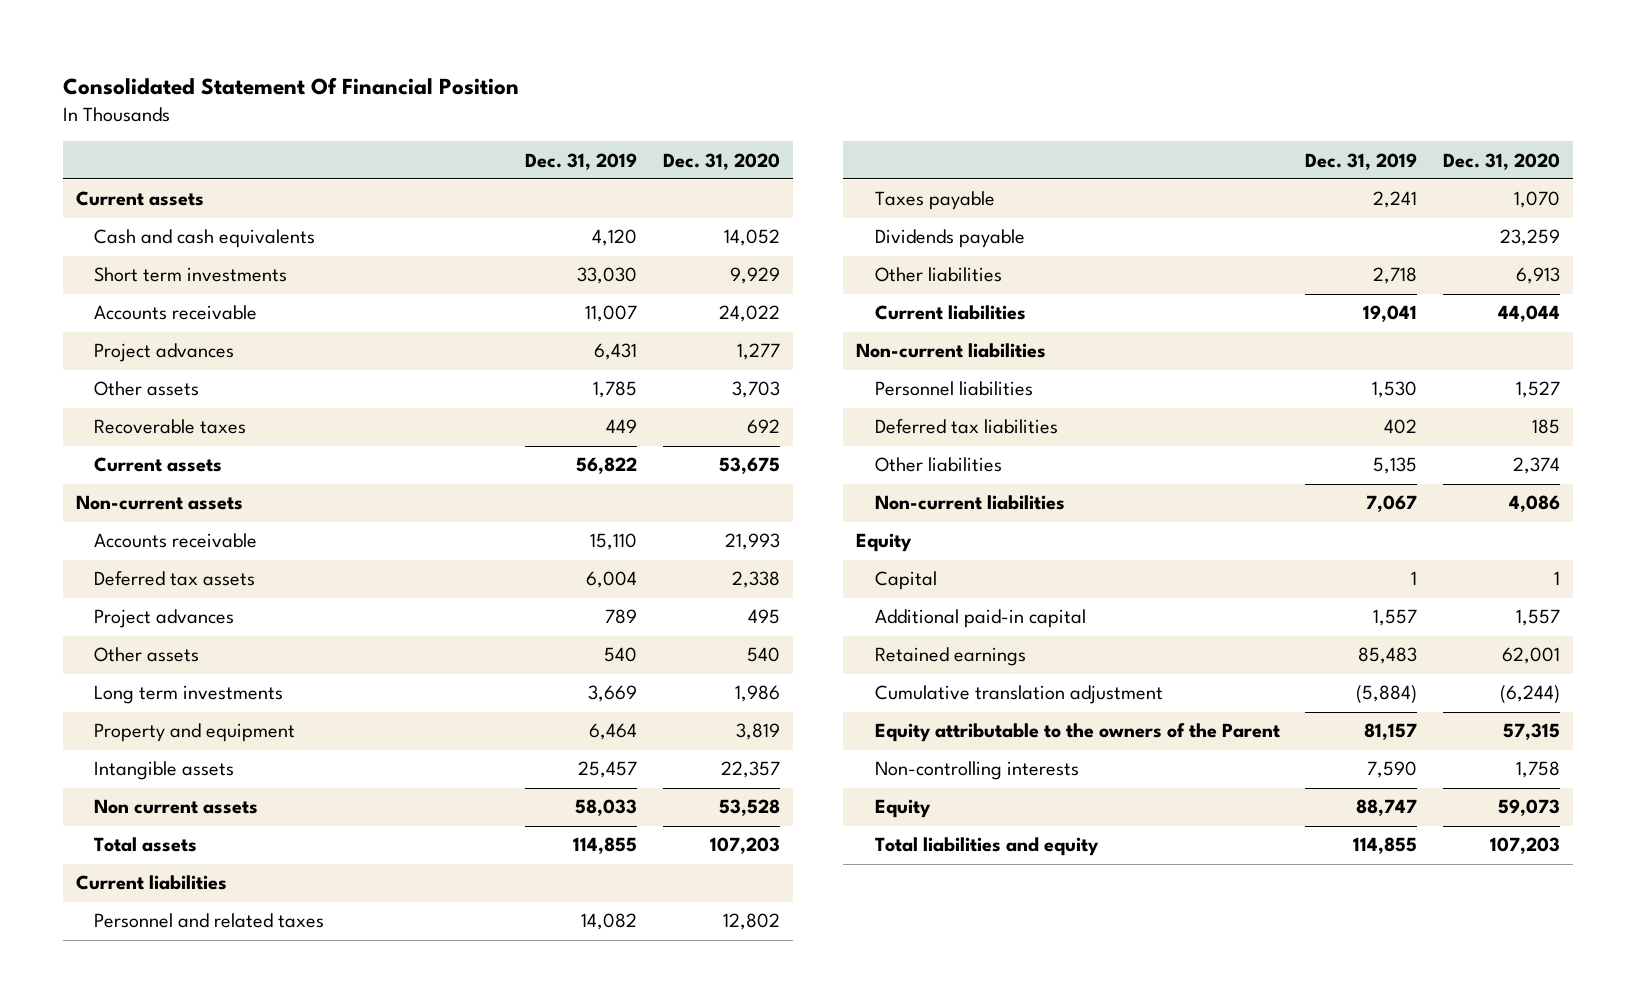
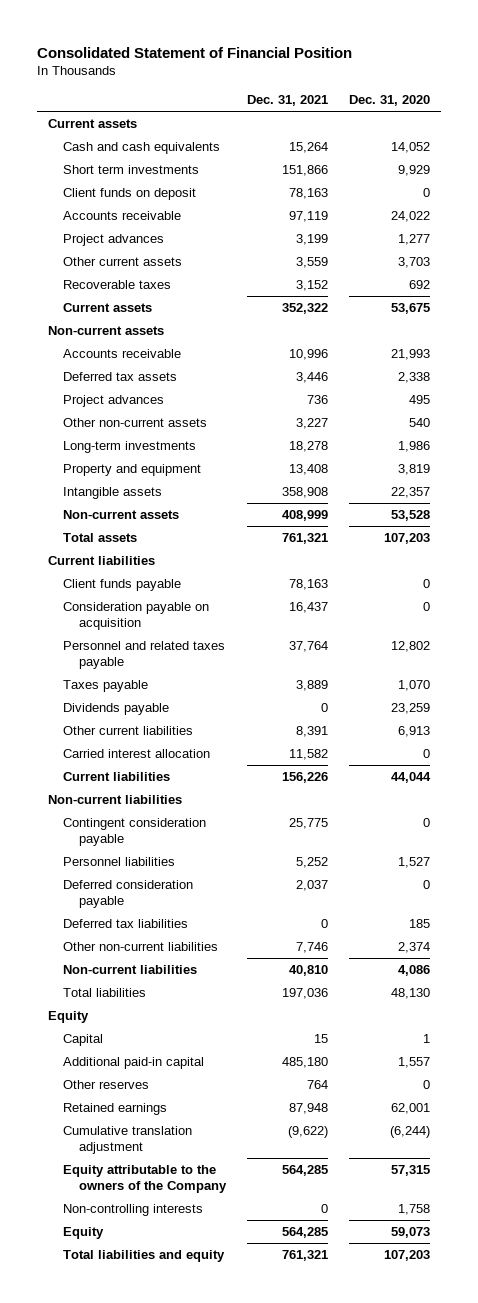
[62,77,519,96] Consolidated Statement Of Financial Position -> [37,46,353,58] Consolidated Statement of Financial Position
[525,152,638,170] Dec. 31, 2019 -> none
none -> [246,95,328,107] Dec. 31, 2021
none -> [63,188,197,201] Client funds on deposit
[94,381,200,397] Other assets -> [63,257,183,267] Other current assets
[94,647,200,663] Other assets -> [63,418,208,428] Other non-current assets
[94,685,284,705] Long term investments -> [63,441,197,454] Long-term investments
[94,799,259,815] Non current assets -> [63,510,180,520] Non-current assets
none -> [63,579,182,592] Client funds payable
none -> [63,602,210,631] Consideration payable on acquisition
[94,913,325,929] Personnel and related taxes -> [63,641,226,670] Personnel and related taxes payable
[874,267,1002,283] Other liabilities -> [63,726,194,736] Other current liabilities
none -> [63,749,211,759] Carried interest allocation
none -> [63,818,207,847] Contingent consideration payable
none -> [63,880,194,909] Deferred consideration payable
[874,457,1002,473] Other liabilities -> [63,942,219,952] Other non-current liabilities
none -> [63,988,147,998] Total liabilities
none -> [63,1080,150,1090] Other reserves
[874,723,1280,743] Equity attributable to the owners of the Parent -> [63,1165,227,1194] Equity attributable to the owners of the Company

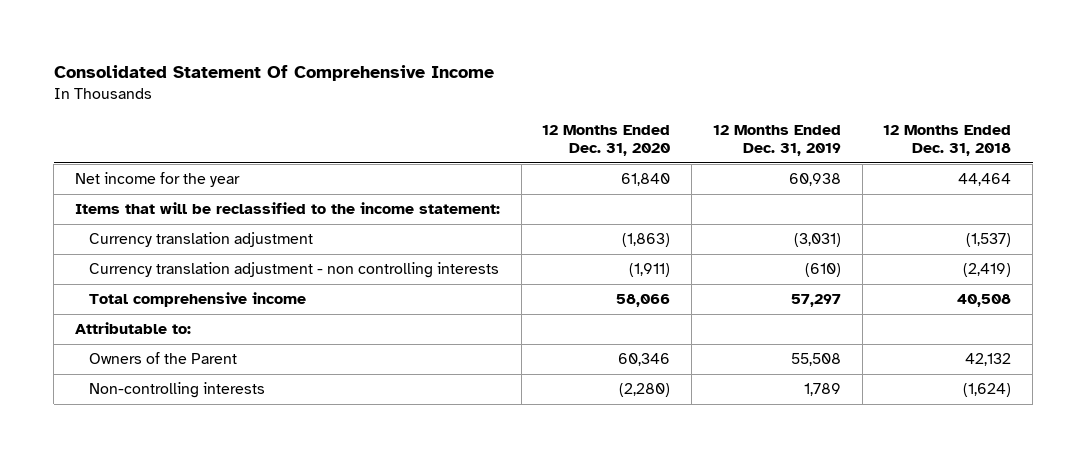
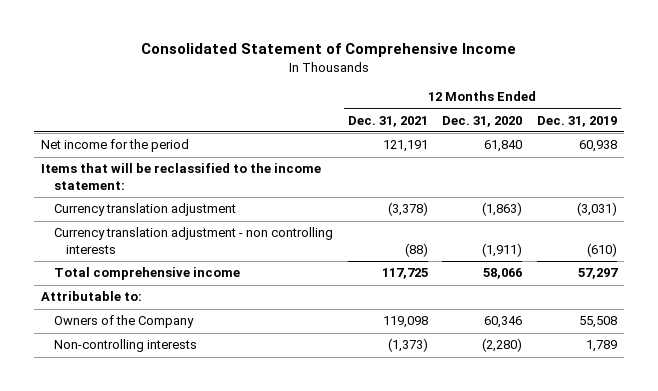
[53,65,494,82] Consolidated Statement Of Comprehensive Income -> [141,43,517,58] Consolidated Statement of Comprehensive Income
[883,124,1012,157] 12 Months Ended Dec. 31, 2018 -> none
none -> [347,115,428,127] Dec. 31, 2021
[75,172,241,188] Net income for the year -> [41,139,190,153] Net income for the period
[88,352,237,365] Owners of the Parent -> [53,315,194,329] Owners of the Company

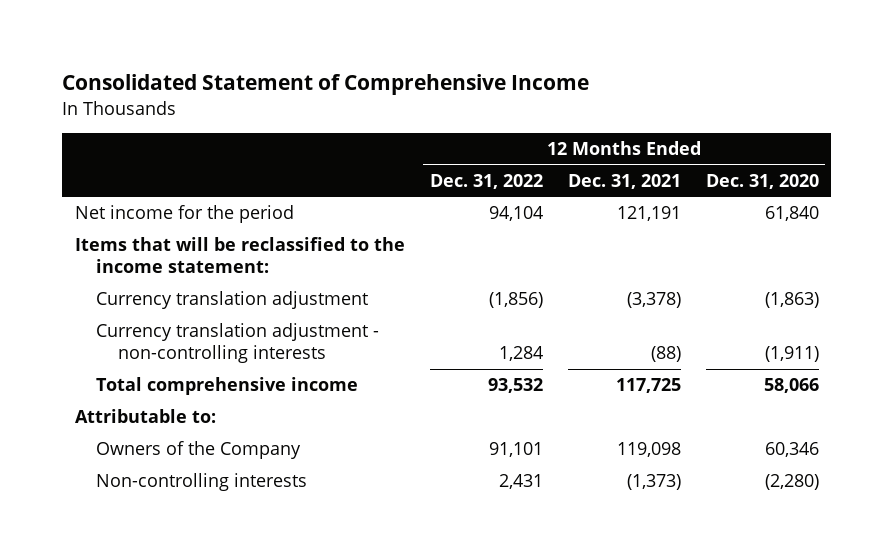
[536,115,617,127] Dec. 31, 2019 -> none
none -> [429,173,543,189] Dec. 31, 2022
[53,227,333,254] Currency translation adjustment - non controlling interests -> [96,323,380,364] Currency translation adjustment - non-controlling interests

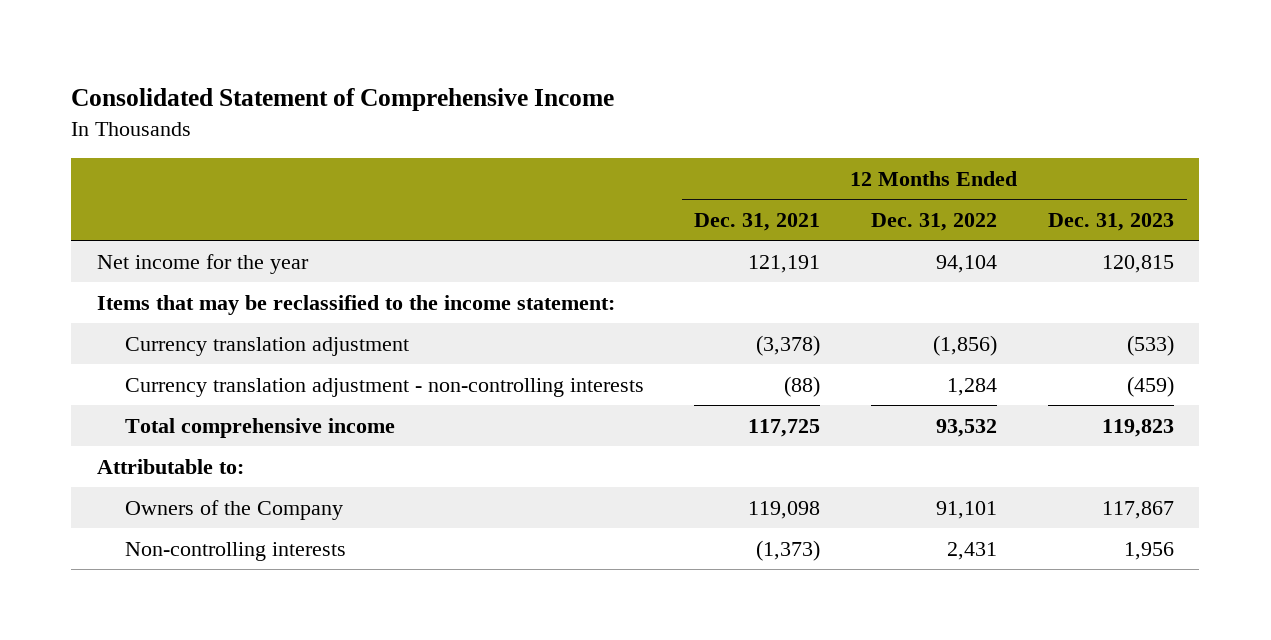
[705,173,819,189] Dec. 31, 2020 -> none
none -> [1047,212,1174,231] Dec. 31, 2023
[74,205,294,224] Net income for the period -> [96,253,309,274] Net income for the year
[74,237,405,274] Items that will be reclassified to the income statement: -> [96,294,615,315] Items that may be reclassified to the income statement:

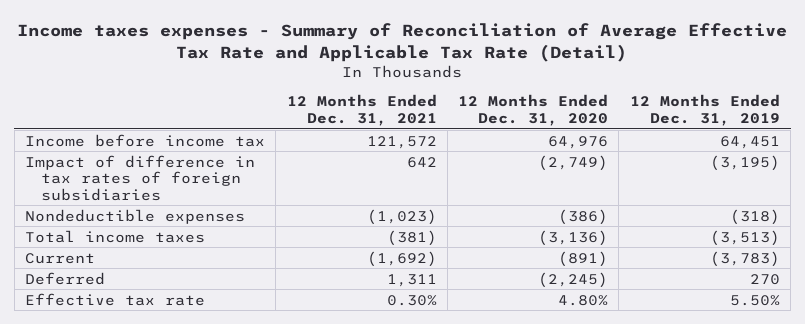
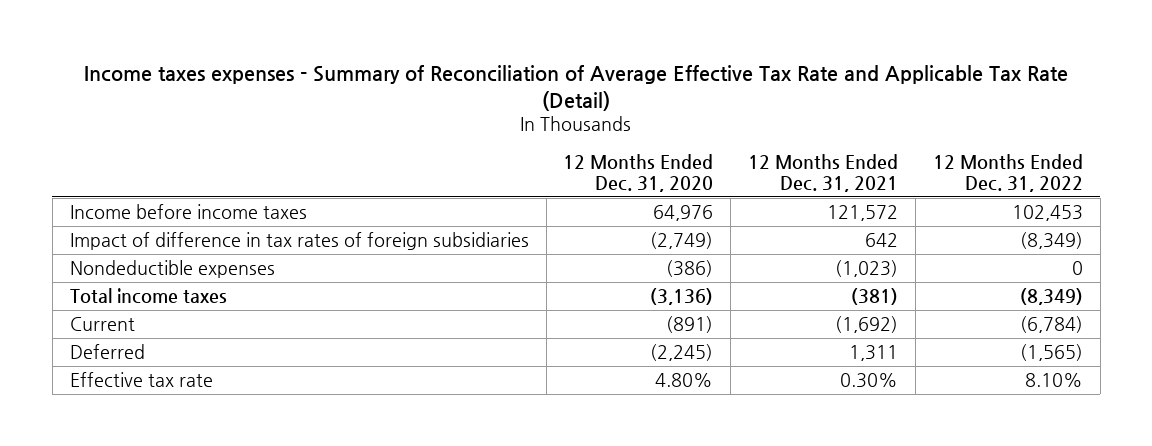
[629,94,780,126] 12 Months Ended Dec. 31, 2019 -> none
none -> [932,154,1083,192] 12 Months Ended Dec. 31, 2022
[24,133,265,147] Income before income tax -> [69,204,307,220] Income before income taxes

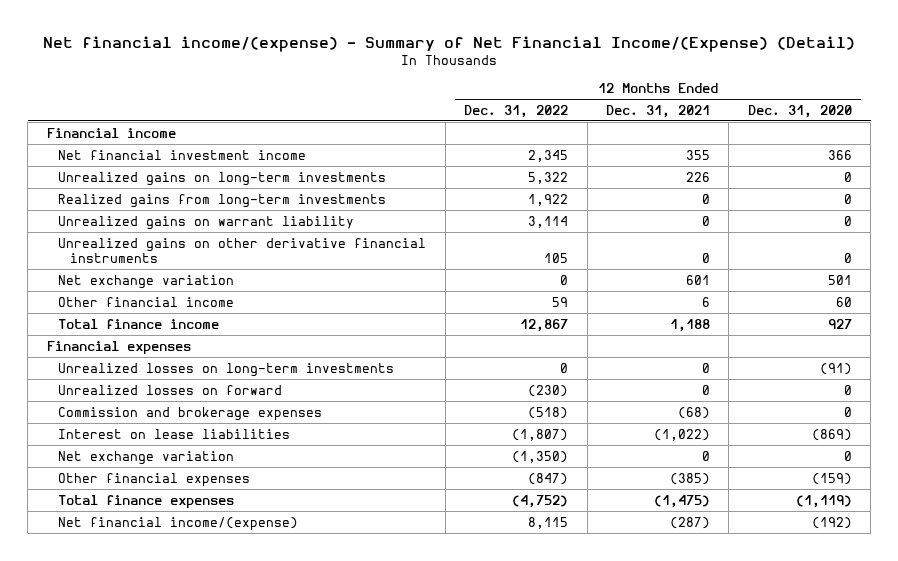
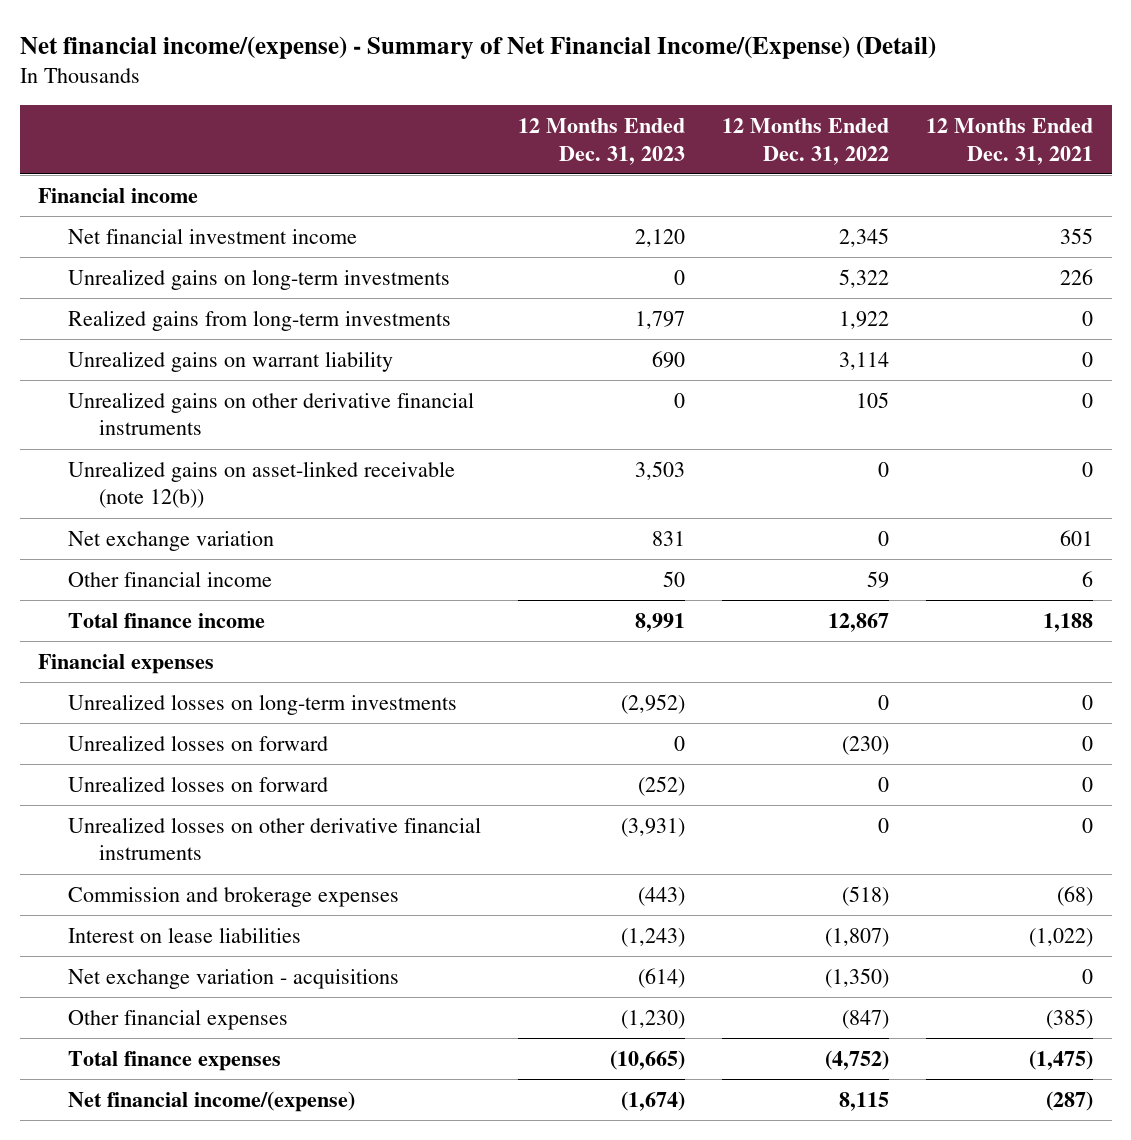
[747,104,852,118] Dec. 31, 2020 -> none
none -> [518,118,686,165] 12 Months Ended Dec. 31, 2023
none -> [68,460,456,509] Unrealized gains on asset-linked receivable (note 12(b))
none -> [68,775,329,792] Unrealized losses on forward
none -> [68,816,482,861] Unrealized losses on other derivative financial instruments
[58,450,235,465] Net exchange variation -> [68,968,400,989] Net exchange variation - acquisitions

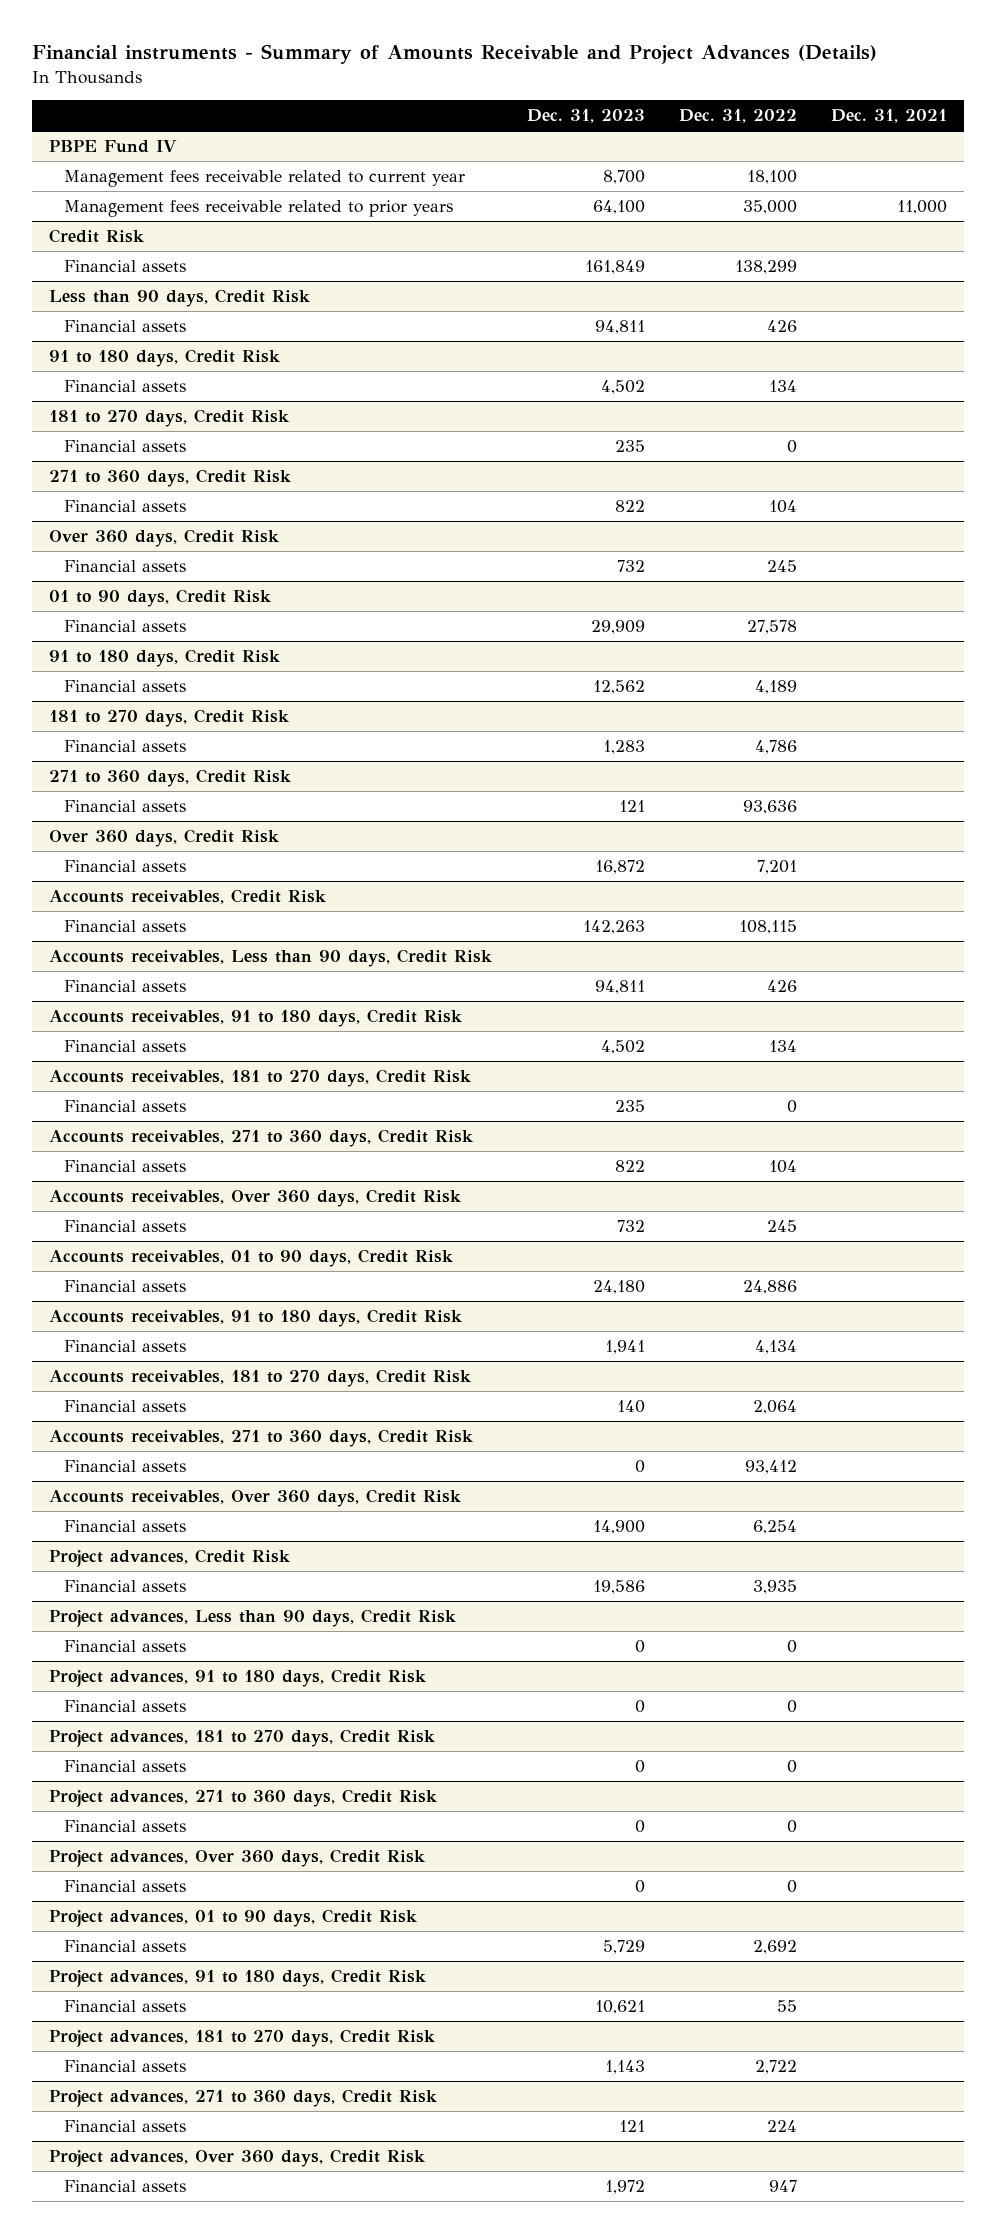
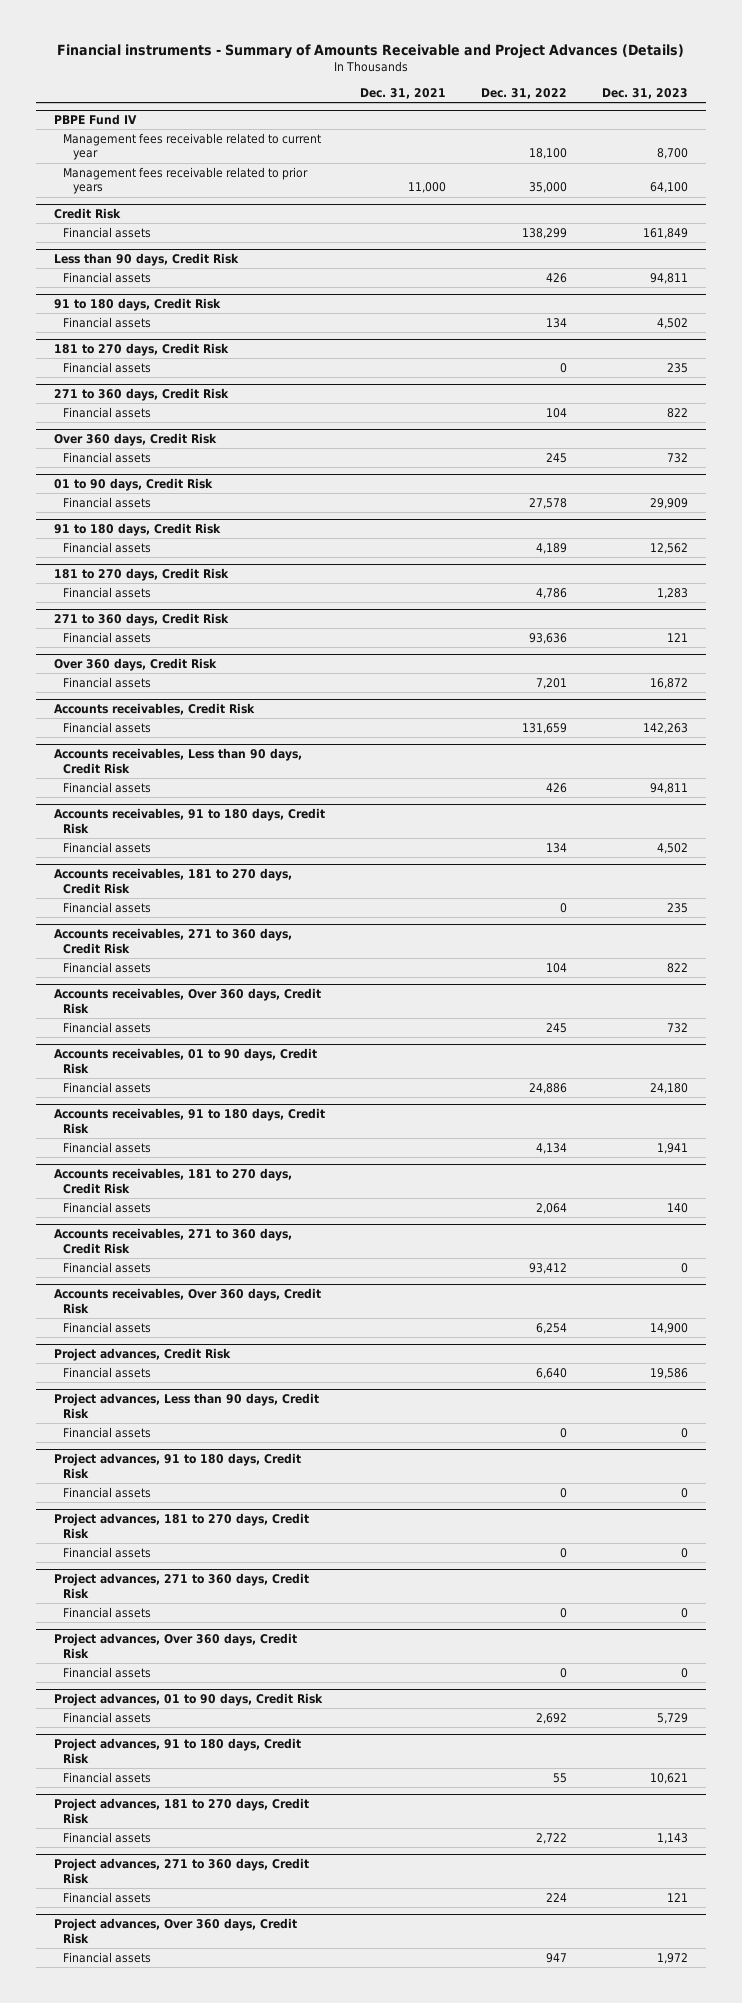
[738,919,797,934] 108,115 -> [521,723,567,735] 131,659
[752,1579,797,1594] 3,935 -> [535,1368,567,1380] 6,640

